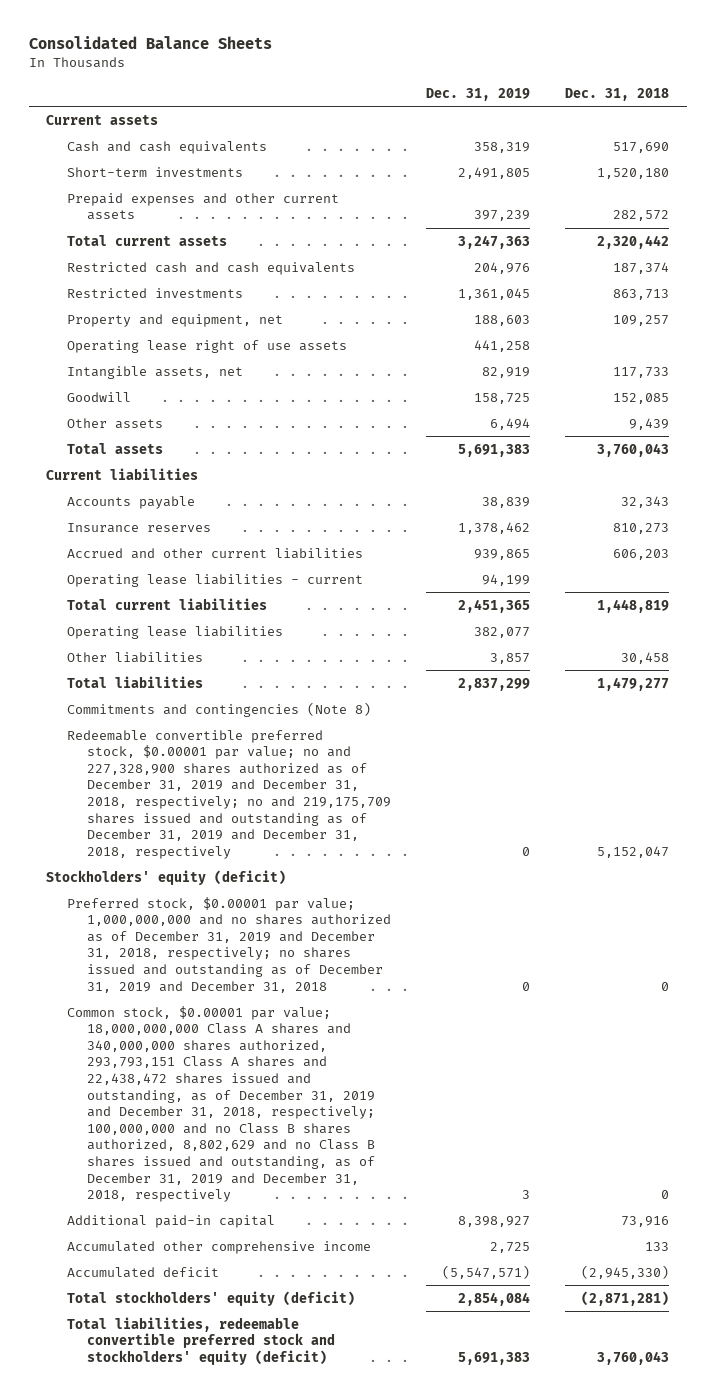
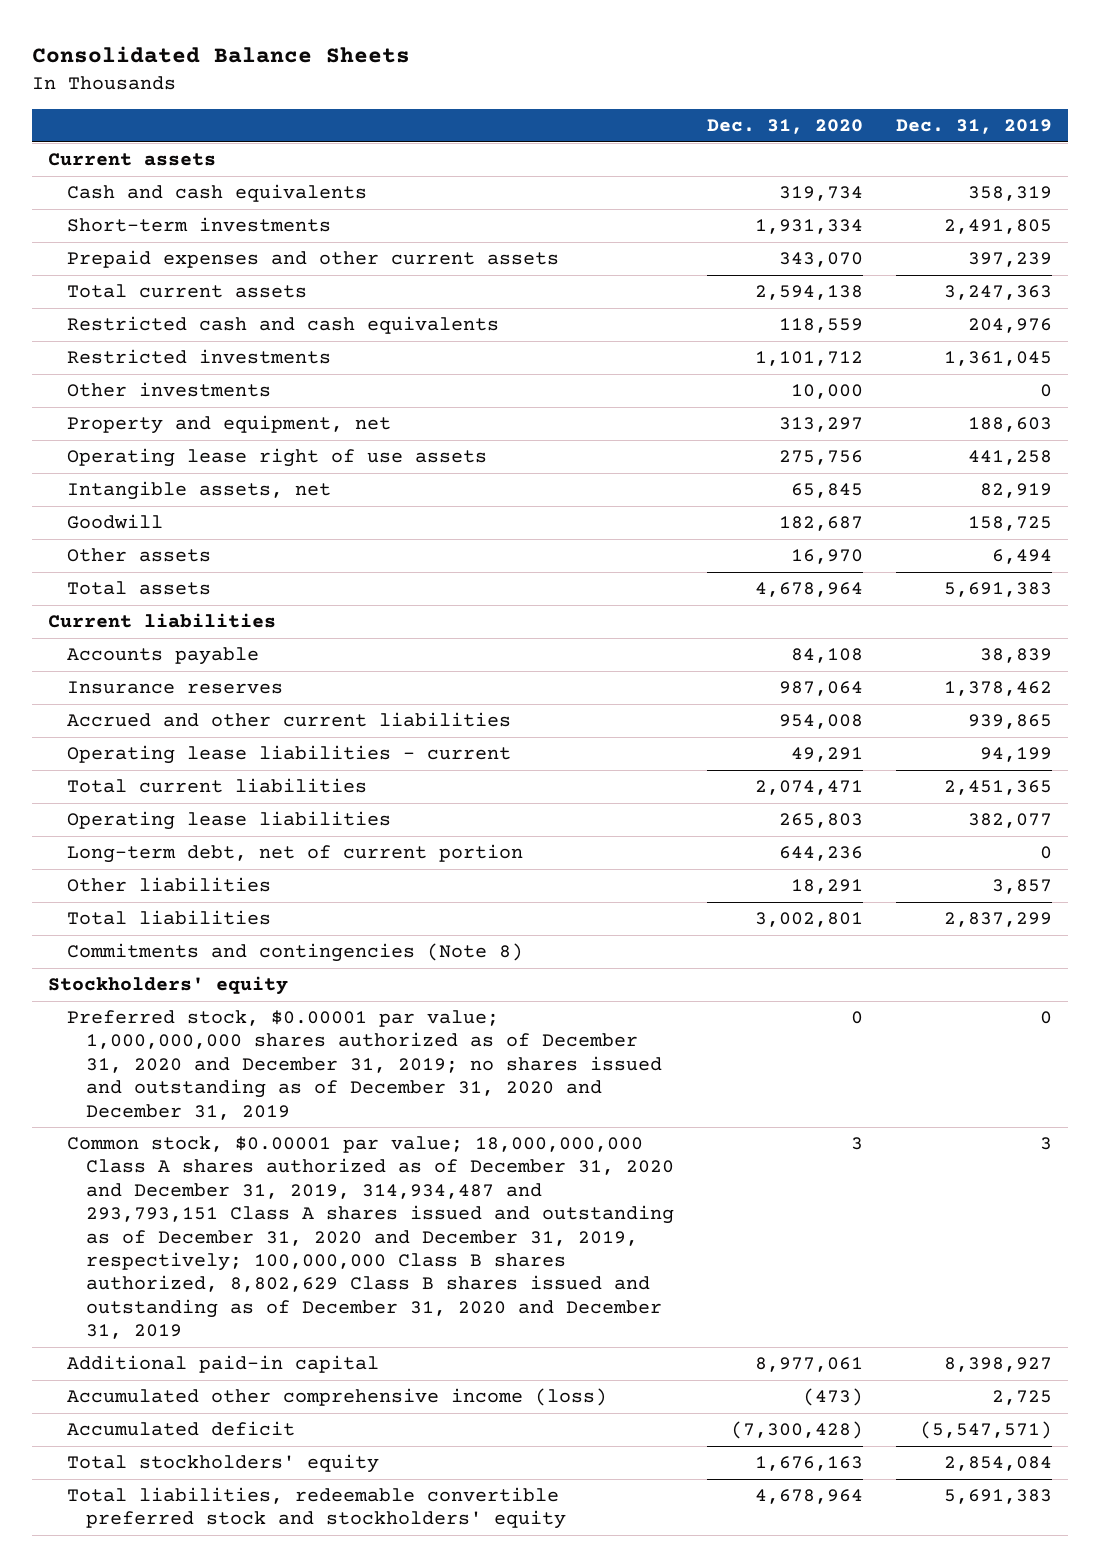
[565,88,670,102] Dec. 31, 2018 -> none
none -> [706,118,863,134] Dec. 31, 2020
none -> [67,382,272,398] Other investments
none -> [67,844,524,864] Long-term debt, net of current portion
[66,729,392,859] Redeemable convertible preferred stock, $0.00001 par value; no and 227,328,900 shares authorized as of December 31, 2019 and December 31, 2018, respectively; no and 219,175,709 shares issued and outstanding as of December 31, 2019 and December 31, 2018, respectively -> none
[46,869,287,885] Stockholders' equity (deficit) -> [48,976,289,996] Stockholders' equity
[66,896,392,993] Preferred stock, $0.00001 par value; 1,000,000,000 and no shares authorized as of December 31, 2019 and December 31, 2018, respectively; no shares issued and outstanding as of December 31, 2019 and December 31, 2018 -> [67,1010,662,1120] Preferred stock, $0.00001 par value; 1,000,000,000 shares authorized as of December 31, 2020 and December 31, 2019; no shares issued and outstanding as of December 31, 2020 and December 31, 2019
[66,1005,376,1203] Common stock, $0.00001 par value; 18,000,000,000 Class A shares and 340,000,000 shares authorized, 293,793,151 Class A shares and 22,438,472 shares issued and outstanding, as of December 31, 2019 and December 31, 2018, respectively; 100,000,000 and no Class B shares authorized, 8,802,629 and no Class B shares issued and outstanding, as of December 31, 2019 and December 31, 2018, respectively -> [67,1136,674,1339] Common stock, $0.00001 par value; 18,000,000,000 Class A shares authorized as of December 31, 2020 and December 31, 2019, 314,934,487 and 293,793,151 Class A shares issued and outstanding as of December 31, 2020 and December 31, 2019, respectively; 100,000,000 Class B shares authorized, 8,802,629 Class B shares issued and outstanding as of December 31, 2020 and December 31, 2019
[66,1240,371,1254] Accumulated other comprehensive income -> [67,1388,608,1407] Accumulated other comprehensive income (loss)
[66,1290,355,1306] Total stockholders' equity (deficit) -> [67,1454,380,1474] Total stockholders' equity
[66,1316,336,1365] Total liabilities, redeemable convertible preferred stock and stockholders' equity (deficit) -> [67,1487,566,1530] Total liabilities, redeemable convertible preferred stock and stockholders' equity

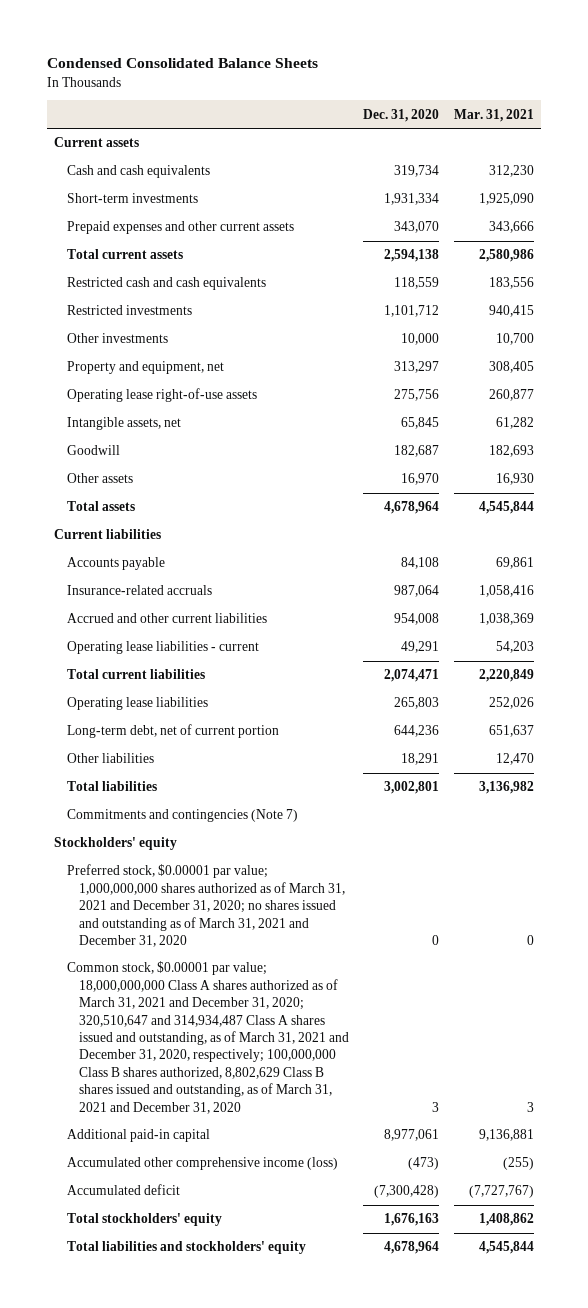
[31,46,410,64] Consolidated Balance Sheets -> [47,58,319,69] Condensed Consolidated Balance Sheets
[895,118,1052,134] Dec. 31, 2019 -> none
none -> [454,108,535,122] Mar. 31, 2021
[67,448,488,468] Operating lease right of use assets -> [66,388,257,403] Operating lease right-of-use assets
[67,681,284,695] Insurance reserves -> [66,585,212,596] Insurance-related accruals
[67,943,524,963] Commitments and contingencies (Note 8) -> [66,809,298,823] Commitments and contingencies (Note 7)
[67,1010,662,1120] Preferred stock, $0.00001 par value; 1,000,000,000 shares authorized as of December 31, 2020 and December 31, 2019; no shares issued and outstanding as of December 31, 2020 and December 31, 2019 -> [66,864,345,947] Preferred stock, $0.00001 par value; 1,000,000,000 shares authorized as of March 31, 2021 and December 31, 2020; no shares issued and outstanding as of March 31, 2021 and December 31, 2020
[67,1136,674,1339] Common stock, $0.00001 par value; 18,000,000,000 Class A shares authorized as of December 31, 2020 and December 31, 2019, 314,934,487 and 293,793,151 Class A shares issued and outstanding as of December 31, 2020 and December 31, 2019, respectively; 100,000,000 Class B shares authorized, 8,802,629 Class B shares issued and outstanding as of December 31, 2020 and December 31, 2019 -> [66,961,349,1114] Common stock, $0.00001 par value; 18,000,000,000 Class A shares authorized as of March 31, 2021 and December 31, 2020; 320,510,647 and 314,934,487 Class A shares issued and outstanding, as of March 31, 2021 and December 31, 2020, respectively; 100,000,000 Class B shares authorized, 8,802,629 Class B shares issued and outstanding, as of March 31, 2021 and December 31, 2020
[67,1487,566,1530] Total liabilities, redeemable convertible preferred stock and stockholders' equity -> [66,1241,306,1255] Total liabilities and stockholders' equity

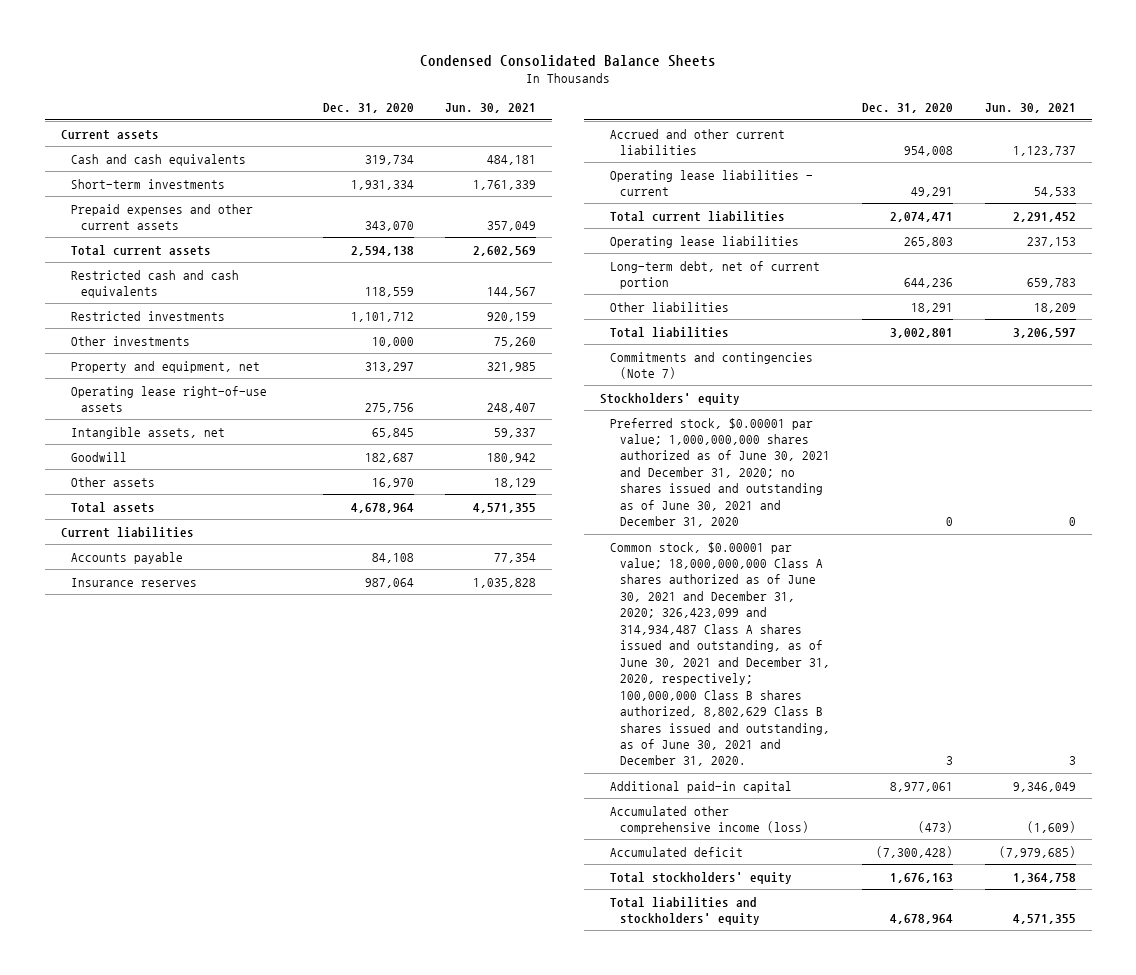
[454,108,535,122] Mar. 31, 2021 -> none
none -> [445,103,537,114] Jun. 30, 2021
[66,585,212,596] Insurance-related accruals -> [70,577,197,587] Insurance reserves
[66,864,345,947] Preferred stock, $0.00001 par value; 1,000,000,000 shares authorized as of March 31, 2021 and December 31, 2020; no shares issued and outstanding as of March 31, 2021 and December 31, 2020 -> [610,417,831,528] Preferred stock, $0.00001 par value; 1,000,000,000 shares authorized as of June 30, 2021 and December 31, 2020; no shares issued and outstanding as of June 30, 2021 and December 31, 2020
[66,961,349,1114] Common stock, $0.00001 par value; 18,000,000,000 Class A shares authorized as of March 31, 2021 and December 31, 2020; 320,510,647 and 314,934,487 Class A shares issued and outstanding, as of March 31, 2021 and December 31, 2020, respectively; 100,000,000 Class B shares authorized, 8,802,629 Class B shares issued and outstanding, as of March 31, 2021 and December 31, 2020 -> [610,541,831,767] Common stock, $0.00001 par value; 18,000,000,000 Class A shares authorized as of June 30, 2021 and December 31, 2020; 326,423,099 and 314,934,487 Class A shares issued and outstanding, as of June 30, 2021 and December 31, 2020, respectively; 100,000,000 Class B shares authorized, 8,802,629 Class B shares issued and outstanding, as of June 30, 2021 and December 31, 2020.

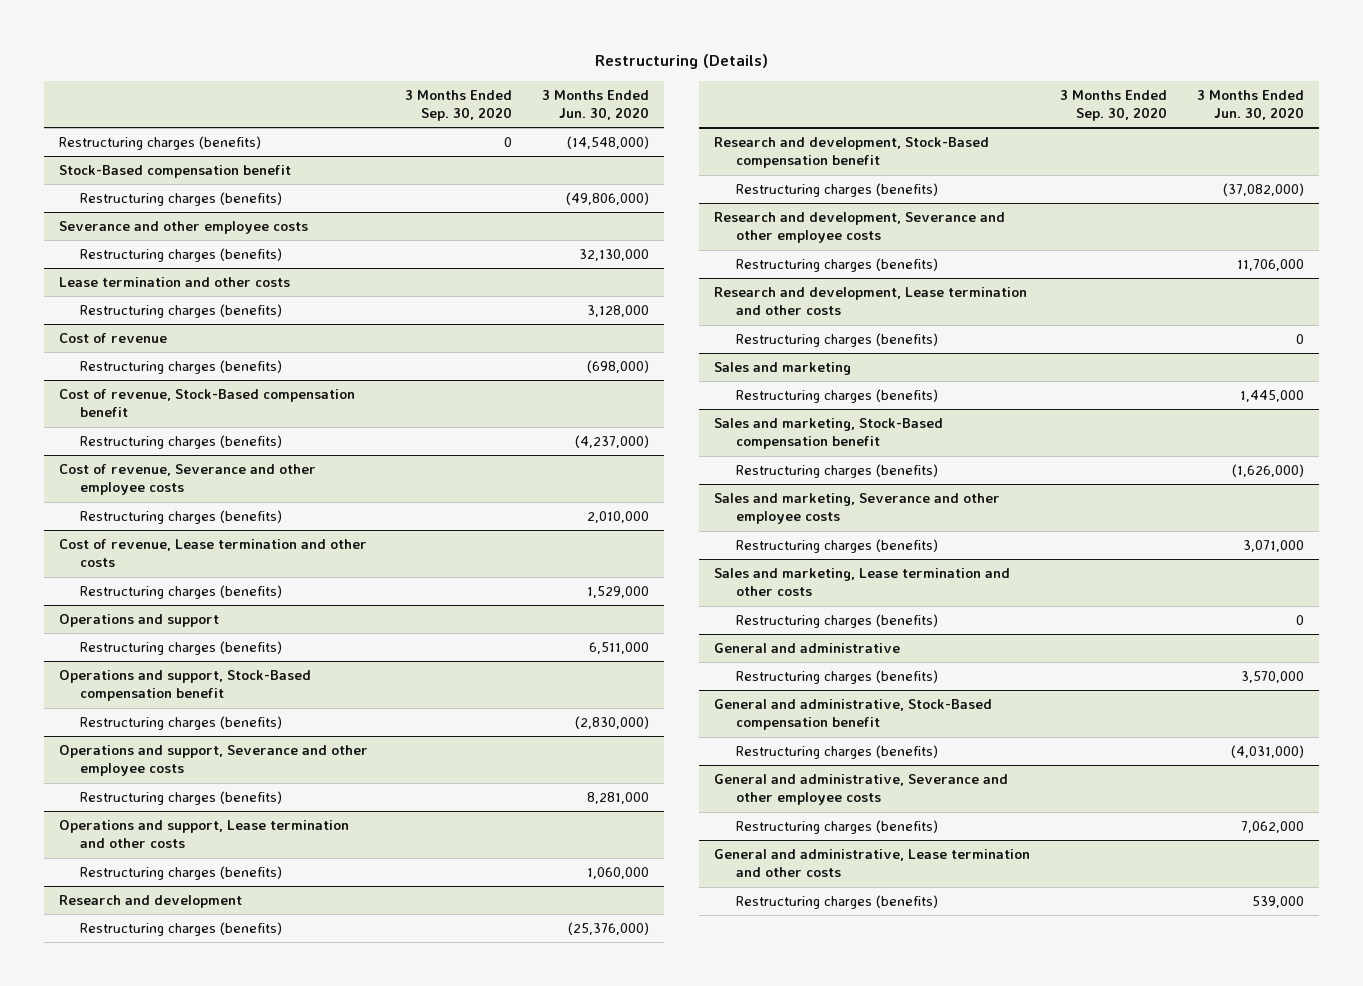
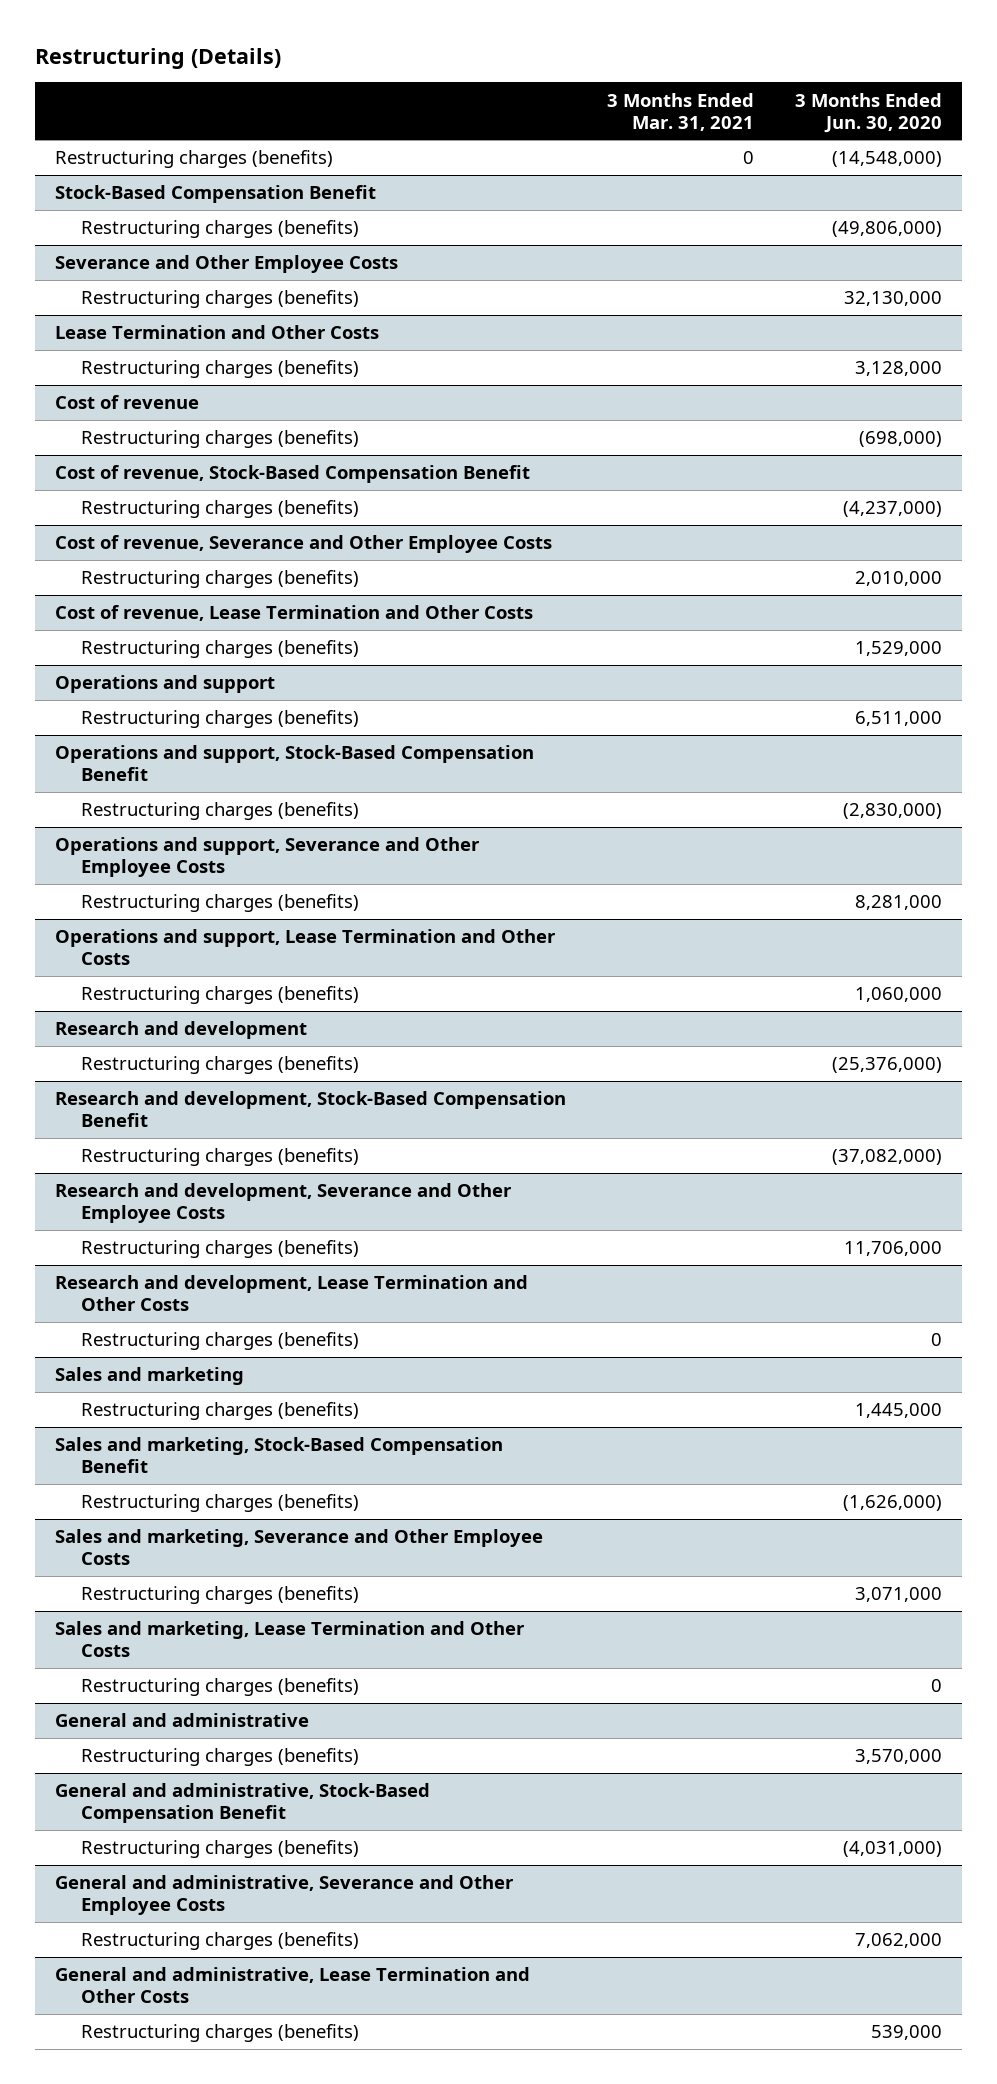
[404,89,512,122] 3 Months Ended Sep. 30, 2020 -> none
none -> [606,92,754,131] 3 Months Ended Mar. 31, 2021
[59,165,292,179] Stock-Based compensation benefit -> [55,185,377,204] Stock-Based Compensation Benefit
[59,221,309,235] Severance and other employee costs -> [55,255,399,274] Severance and Other Employee Costs
[59,277,291,288] Lease termination and other costs -> [55,325,380,340] Lease Termination and Other Costs
[59,389,356,418] Cost of revenue, Stock-Based compensation benefit -> [55,465,531,484] Cost of revenue, Stock-Based Compensation Benefit
[59,464,317,496] Cost of revenue, Severance and other employee costs -> [55,535,553,554] Cost of revenue, Severance and Other Employee Costs
[59,539,368,568] Cost of revenue, Lease termination and other costs -> [55,605,534,622] Cost of revenue, Lease Termination and Other Costs
[59,670,312,702] Operations and support, Stock-Based compensation benefit -> [55,745,535,782] Operations and support, Stock-Based Compensation Benefit
[59,745,369,777] Operations and support, Severance and other employee costs -> [55,837,481,878] Operations and support, Severance and Other Employee Costs
[59,820,350,849] Operations and support, Lease termination and other costs -> [55,929,557,966] Operations and support, Lease Termination and Other Costs
[714,137,990,169] Research and development, Stock-Based compensation benefit -> [55,1091,567,1128] Research and development, Stock-Based Compensation Benefit
[714,212,1006,244] Research and development, Severance and other employee costs -> [55,1183,513,1224] Research and development, Severance and Other Employee Costs
[714,287,1028,316] Research and development, Lease termination and other costs -> [55,1275,529,1312] Research and development, Lease Termination and Other Costs
[714,418,944,450] Sales and marketing, Stock-Based compensation benefit -> [55,1437,504,1474] Sales and marketing, Stock-Based Compensation Benefit
[714,493,1001,525] Sales and marketing, Severance and other employee costs -> [55,1529,544,1566] Sales and marketing, Severance and Other Employee Costs
[714,568,1011,597] Sales and marketing, Lease termination and other costs -> [55,1621,526,1658] Sales and marketing, Lease Termination and Other Costs
[714,699,993,731] General and administrative, Stock-Based compensation benefit -> [55,1783,431,1824] General and administrative, Stock-Based Compensation Benefit
[714,774,1009,806] General and administrative, Severance and other employee costs -> [55,1875,515,1916] General and administrative, Severance and Other Employee Costs
[714,849,1031,878] General and administrative, Lease termination and other costs -> [55,1967,531,2004] General and administrative, Lease Termination and Other Costs

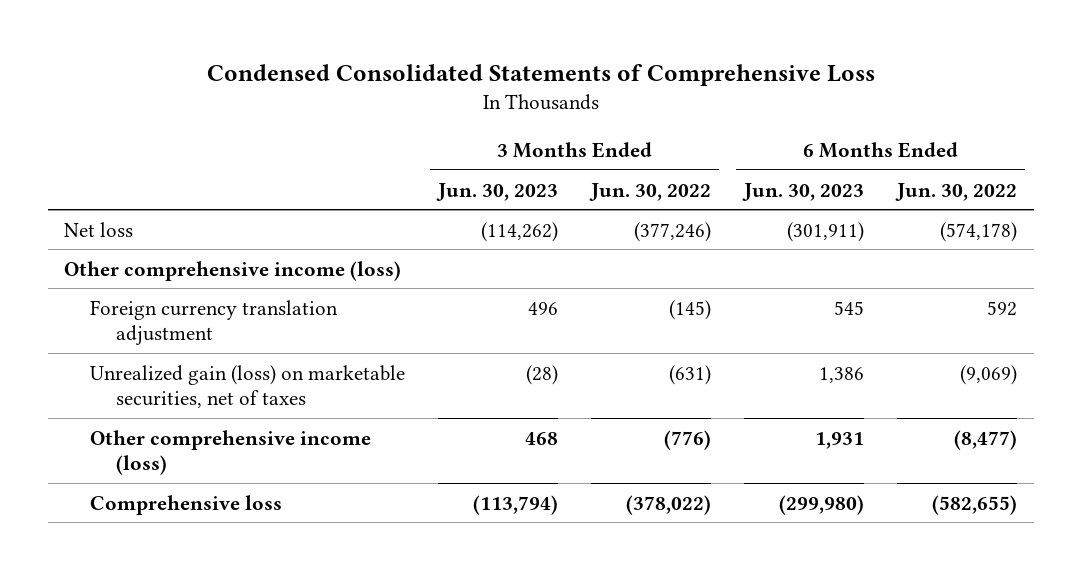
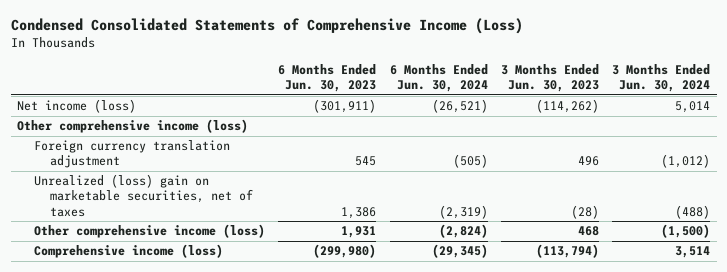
[206,63,875,86] Condensed Consolidated Statements of Comprehensive Loss -> [10,18,523,35] Condensed Consolidated Statements of Comprehensive Income (Loss)
[589,182,712,201] Jun. 30, 2022 -> none
[895,182,1018,201] Jun. 30, 2022 -> none
none -> [389,63,488,93] 6 Months Ended Jun. 30, 2024
none -> [612,63,711,93] 3 Months Ended Jun. 30, 2024
[64,221,134,237] Net loss -> [17,99,137,114] Net income (loss)
[90,364,406,408] Unrealized gain (loss) on marketable securities, net of taxes -> [33,174,254,217] Unrealized (loss) gain on marketable securities, net of taxes
[90,494,283,515] Comprehensive loss -> [33,244,223,259] Comprehensive income (loss)

